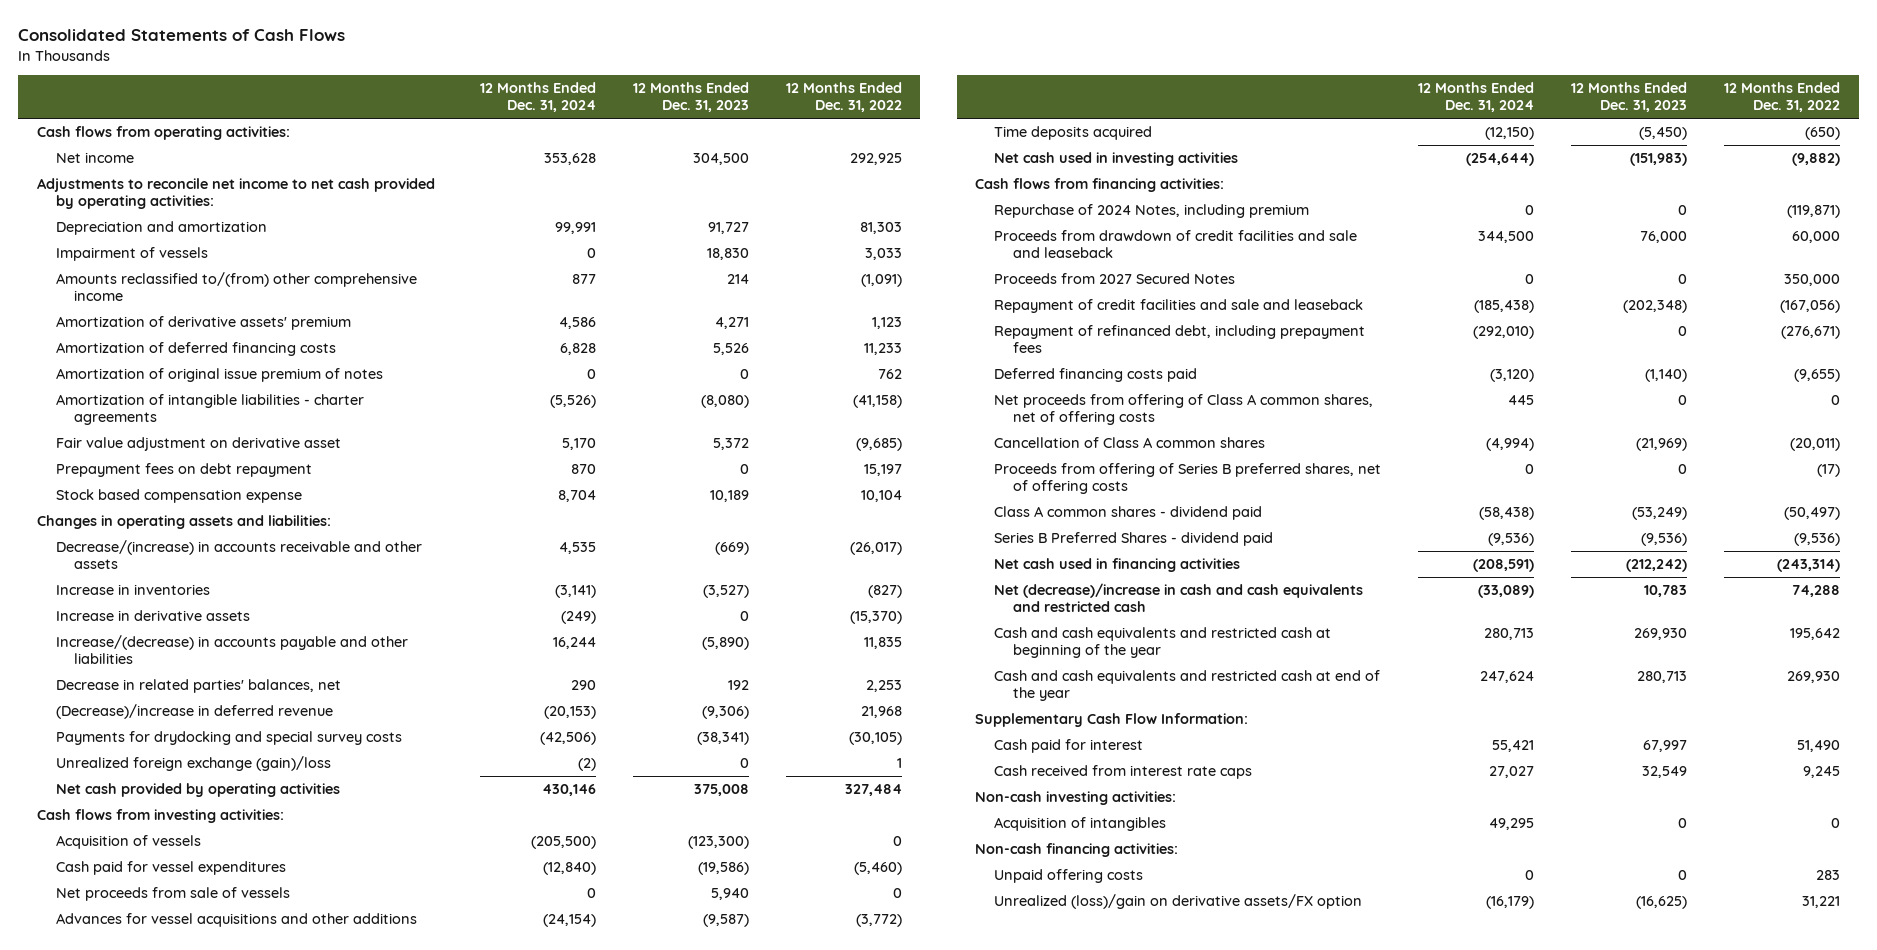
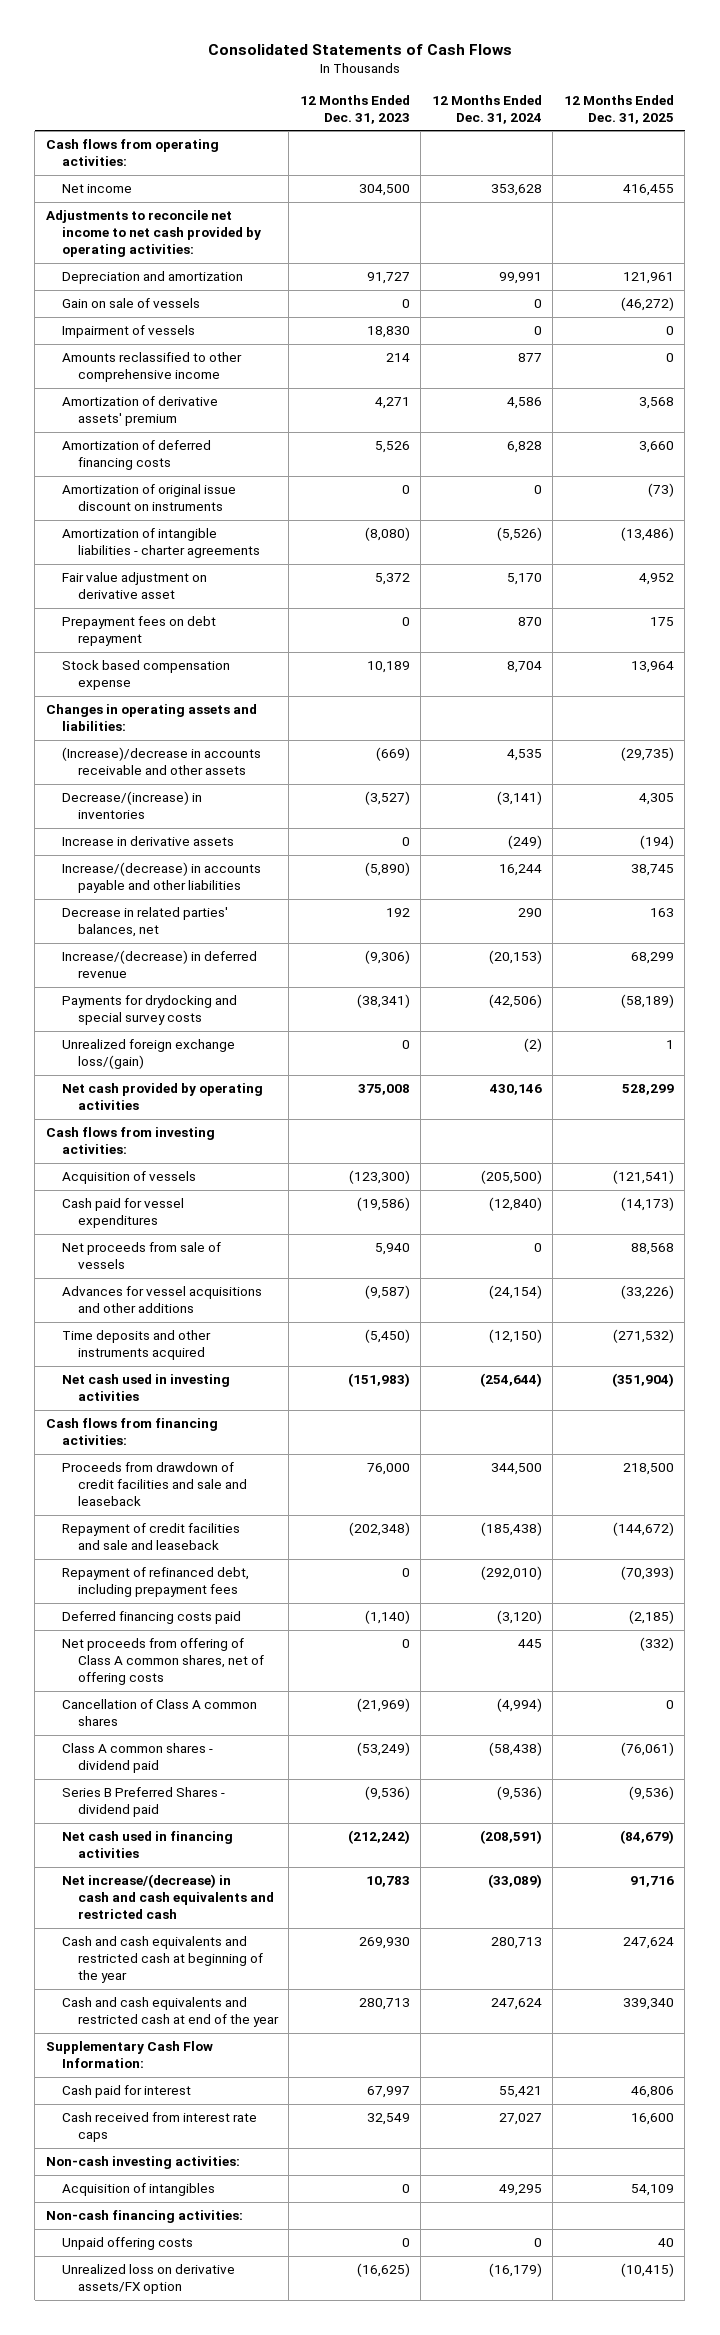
[785,82,902,113] 12 Months Ended Dec. 31, 2022 -> none
none -> [563,94,674,124] 12 Months Ended Dec. 31, 2025
none -> [61,298,200,309] Gain on sale of vessels
[55,272,417,302] Amounts reclassified to/(from) other comprehensive income -> [61,352,242,383] Amounts reclassified to other comprehensive income
[55,368,383,383] Amortization of original issue premium of notes -> [61,484,236,512] Amortization of original issue discount on instruments
[55,540,422,570] Decrease/(increase) in accounts receivable and other assets -> [61,747,261,776] (Increase)/decrease in accounts receivable and other assets
[55,584,210,596] Increase in inventories -> [61,791,202,820] Decrease/(increase) in inventories
[55,704,333,720] (Decrease)/increase in deferred revenue -> [61,950,257,979] Increase/(decrease) in deferred revenue
[55,756,331,772] Unrealized foreign exchange (gain)/loss -> [61,1039,235,1070] Unrealized foreign exchange loss/(gain)
[994,126,1153,141] Time deposits acquired -> [61,1330,211,1361] Time deposits and other instruments acquired
[994,204,1310,219] Repurchase of 2024 Notes, including premium -> none
[994,273,1236,285] Proceeds from 2027 Secured Notes -> none
[994,463,1382,495] Proceeds from offering of Series B preferred shares, net of offering costs -> none
[994,583,1364,613] Net (decrease)/increase in cash and cash equivalents and restricted cash -> [61,1874,275,1920] Net increase/(decrease) in cash and cash equivalents and restricted cash
[994,894,1363,910] Unrealized (loss)/gain on derivative assets/FX option -> [61,2264,235,2295] Unrealized loss on derivative assets/FX option

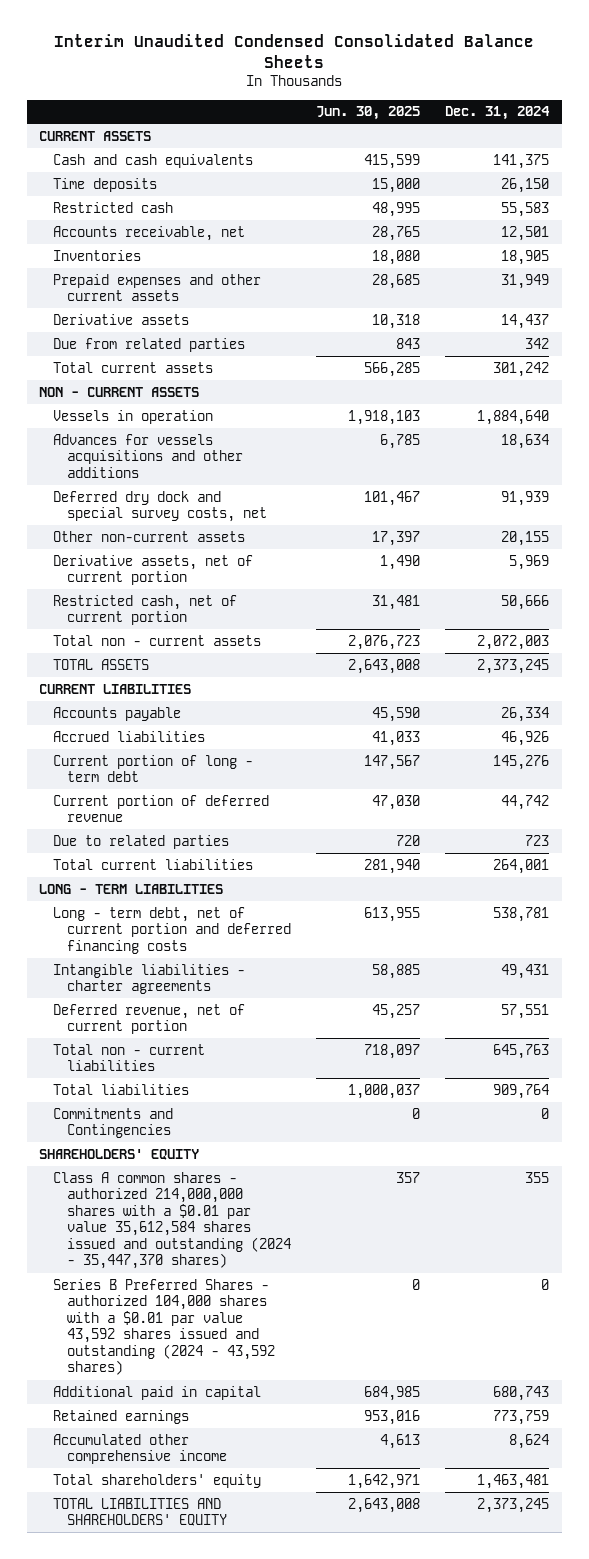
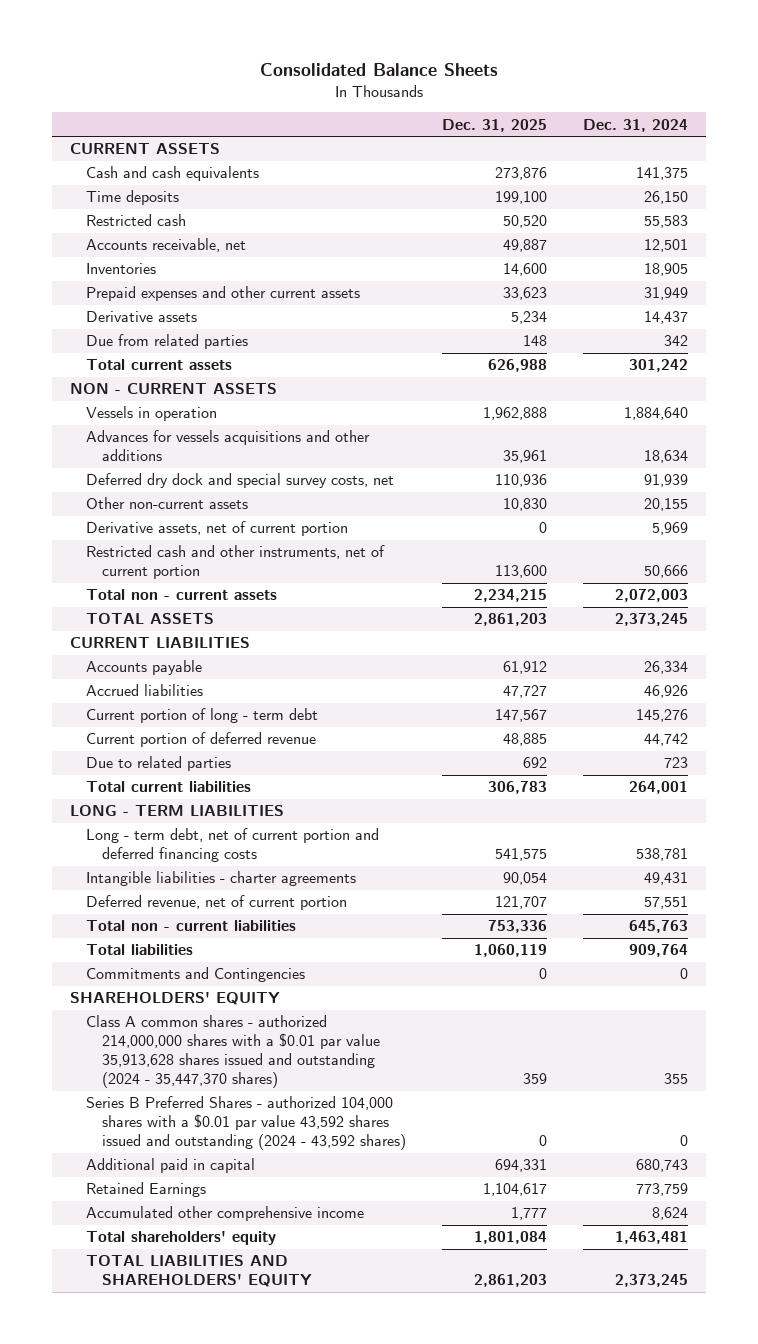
[54,34,535,69] Interim Unaudited Condensed Consolidated Balance Sheets -> [259,62,498,76] Consolidated Balance Sheets
[316,106,421,121] Jun. 30, 2025 -> none
none -> [442,118,548,132] Dec. 31, 2025
[53,594,238,626] Restricted cash, net of current portion -> [86,545,386,580] Restricted cash and other instruments, net of current portion
[53,1171,292,1270] Class A common shares - authorized 214,000,000 shares with a $0.01 par value 35,612,584 shares issued and outstanding (2024 - 35,447,370 shares) -> [86,1015,381,1089] Class A common shares - authorized 214,000,000 shares with a $0.01 par value 35,913,628 shares issued and outstanding (2024 - 35,447,370 shares)
[53,1409,190,1424] Retained earnings -> [86,1182,207,1198] Retained Earnings

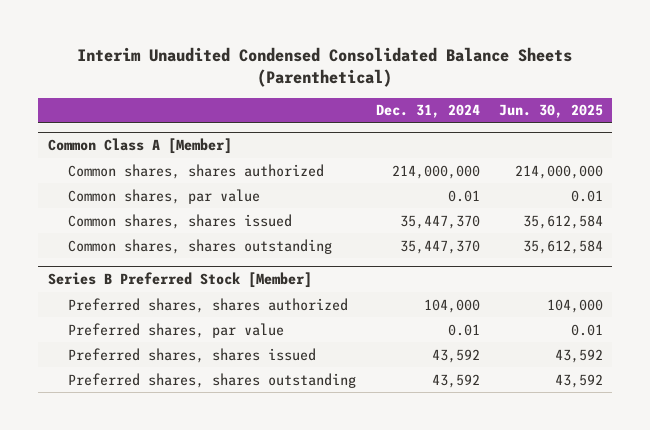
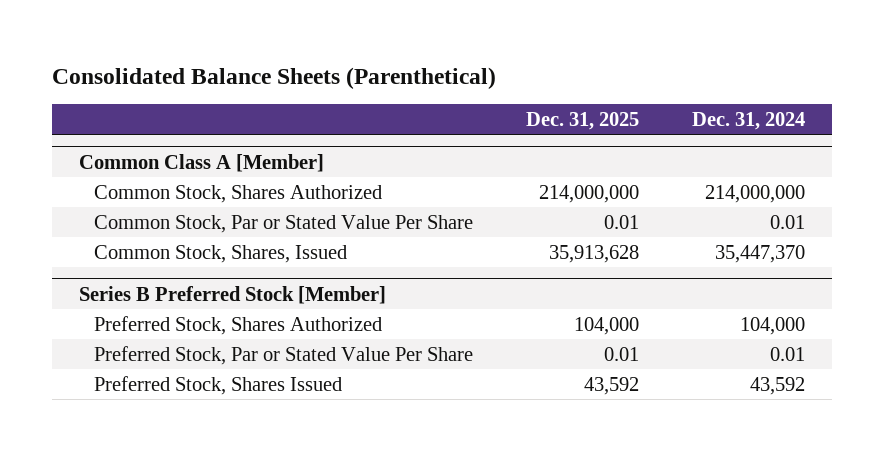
[77,46,573,88] Interim Unaudited Condensed Consolidated Balance Sheets (Parenthetical) -> [52,66,497,89] Consolidated Balance Sheets (Parenthetical)
[498,104,603,119] Jun. 30, 2025 -> none
none -> [526,111,640,130] Dec. 31, 2025
[68,238,333,254] Common shares, shares outstanding -> none
[68,163,325,179] Common shares, shares authorized -> [94,184,383,203] Common Stock, Shares Authorized
[68,188,261,204] Common shares, par value -> [94,214,474,233] Common Stock, Par or Stated Value Per Share
[68,213,293,229] Common shares, shares issued -> [94,244,348,263] Common Stock, Shares, Issued
[68,372,357,388] Preferred shares, shares outstanding -> none
[68,297,349,313] Preferred shares, shares authorized -> [94,315,383,335] Preferred Stock, Shares Authorized
[68,322,285,338] Preferred shares, par value -> [94,345,474,365] Preferred Stock, Par or Stated Value Per Share
[68,347,317,363] Preferred shares, shares issued -> [94,375,343,395] Preferred Stock, Shares Issued

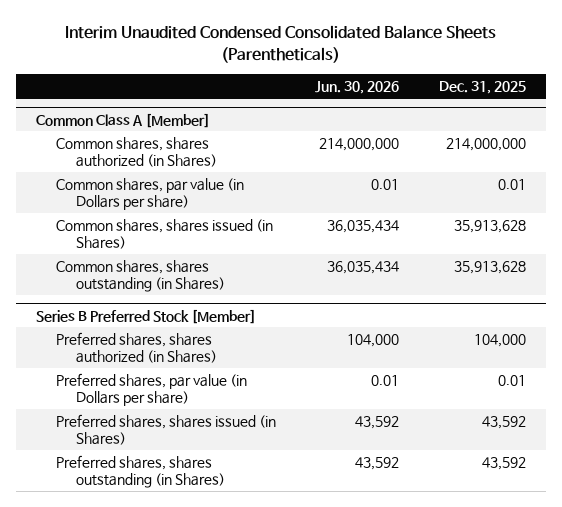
[52,66,497,89] Consolidated Balance Sheets (Parenthetical) -> [64,25,496,64] Interim Unaudited Condensed Consolidated Balance Sheets (Parentheticals)
[692,111,806,130] Dec. 31, 2024 -> none
none -> [315,81,400,95] Jun. 30, 2026
[94,184,383,203] Common Stock, Shares Authorized -> [55,137,217,168] Common shares, shares authorized (in Shares)
[94,214,474,233] Common Stock, Par or Stated Value Per Share -> [55,178,244,211] Common shares, par value (in Dollars per share)
[94,244,348,263] Common Stock, Shares, Issued -> [55,219,273,250] Common shares, shares issued (in Shares)
none -> [55,260,225,293] Common shares, shares outstanding (in Shares)
[94,315,383,335] Preferred Stock, Shares Authorized -> [55,332,217,364] Preferred shares, shares authorized (in Shares)
[94,345,474,365] Preferred Stock, Par or Stated Value Per Share -> [55,373,247,407] Preferred shares, par value (in Dollars per share)
[94,375,343,395] Preferred Stock, Shares Issued -> [55,414,276,446] Preferred shares, shares issued (in Shares)
none -> [55,455,225,489] Preferred shares, shares outstanding (in Shares)

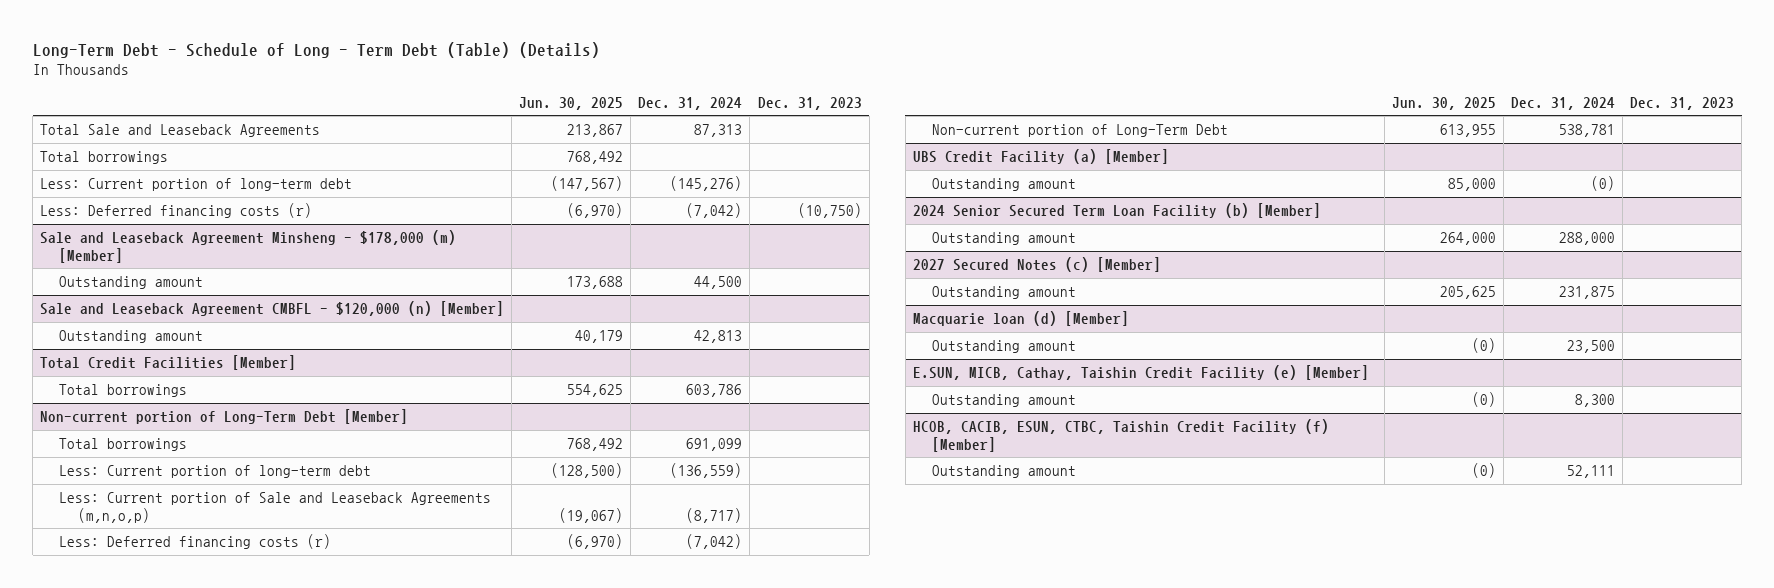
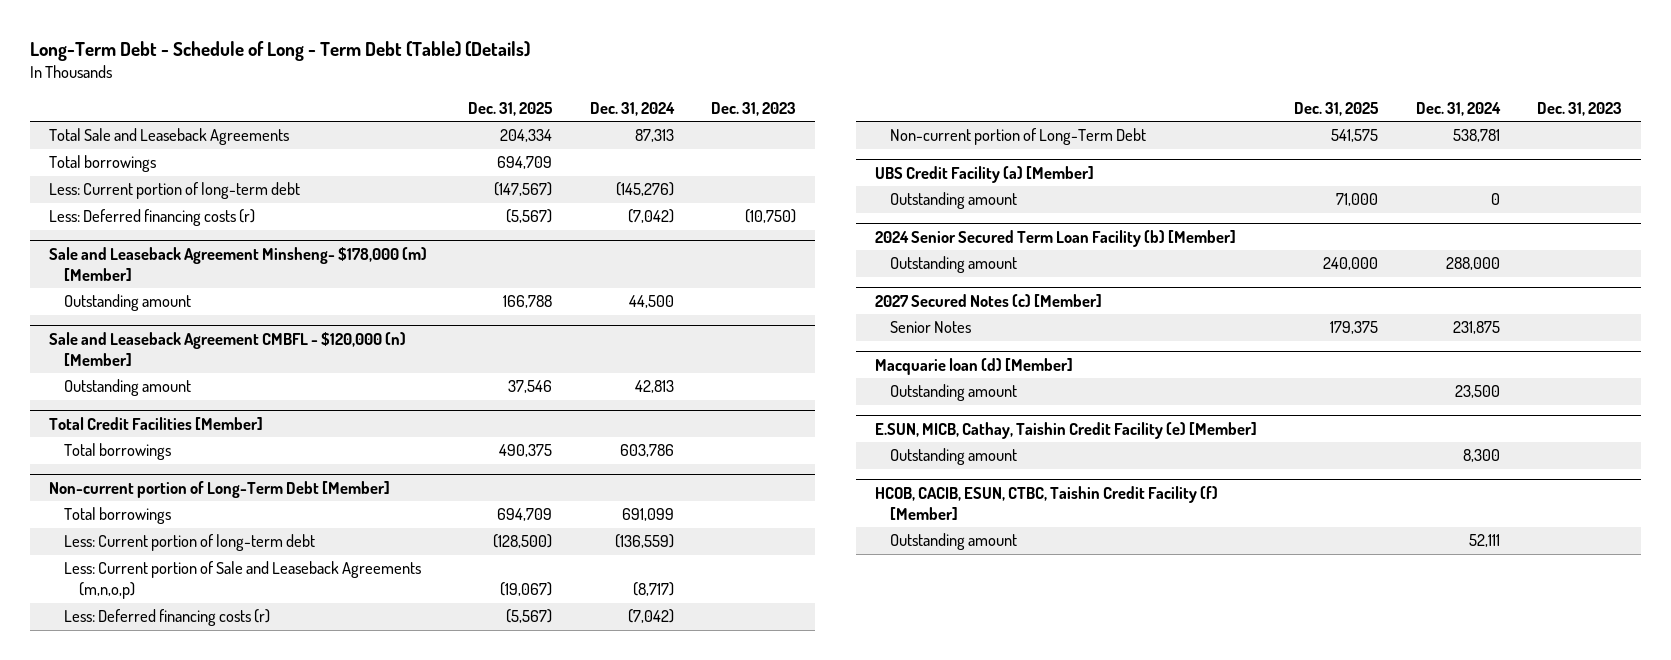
[519,96,624,110] Jun. 30, 2025 -> none
none -> [468,101,554,116] Dec. 31, 2025
[40,229,457,263] Sale and Leaseback Agreement Minsheng - $178,000 (m) [Member] -> [48,246,427,281] Sale and Leaseback Agreement Minsheng- $178,000 (m) [Member]
[1591,175,1616,191] (0) -> [1490,193,1500,206] 0
[931,285,1076,299] Outstanding amount -> [889,321,971,334] Senior Notes

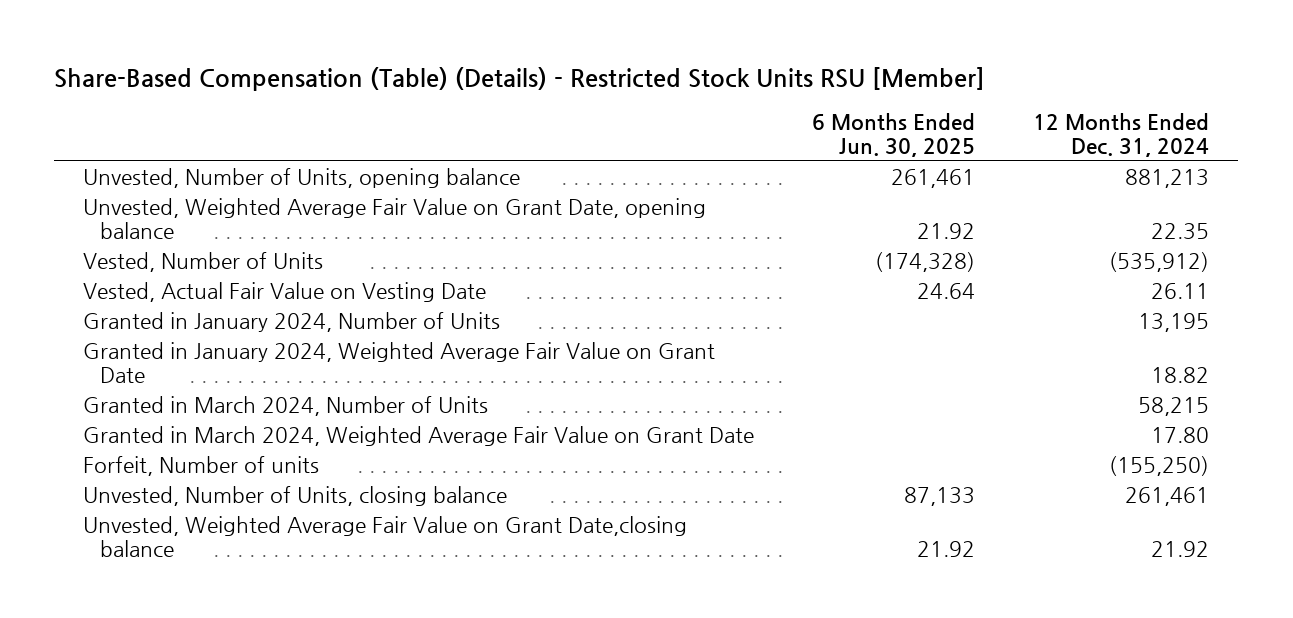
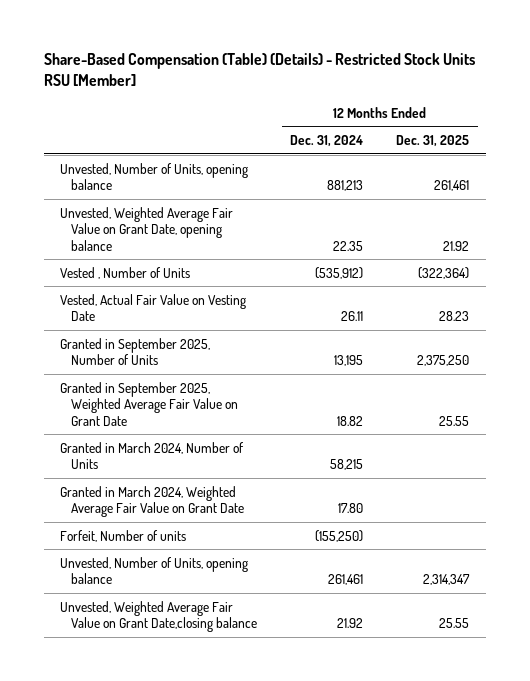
[812,113,976,158] 6 Months Ended Jun. 30, 2025 -> none
none -> [396,135,470,148] Dec. 31, 2025
[83,252,324,273] Vested, Number of Units -> [60,266,191,279] Vested , Number of Units
[83,312,501,333] Granted in January 2024, Number of Units -> [60,337,211,366] Granted in September 2025, Number of Units
[83,342,716,384] Granted in January 2024, Weighted Average Fair Value on Grant Date -> [60,381,238,426] Granted in September 2025, Weighted Average Fair Value on Grant Date
[83,486,508,507] Unvested, Number of Units, closing balance -> [60,556,249,585] Unvested, Number of Units, opening balance

